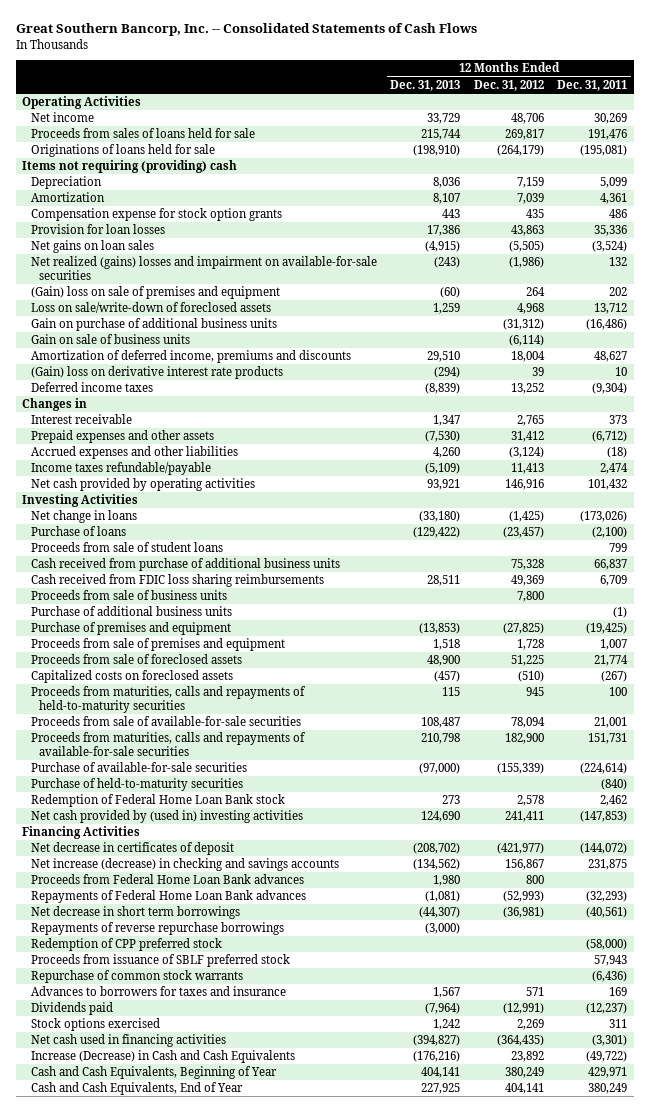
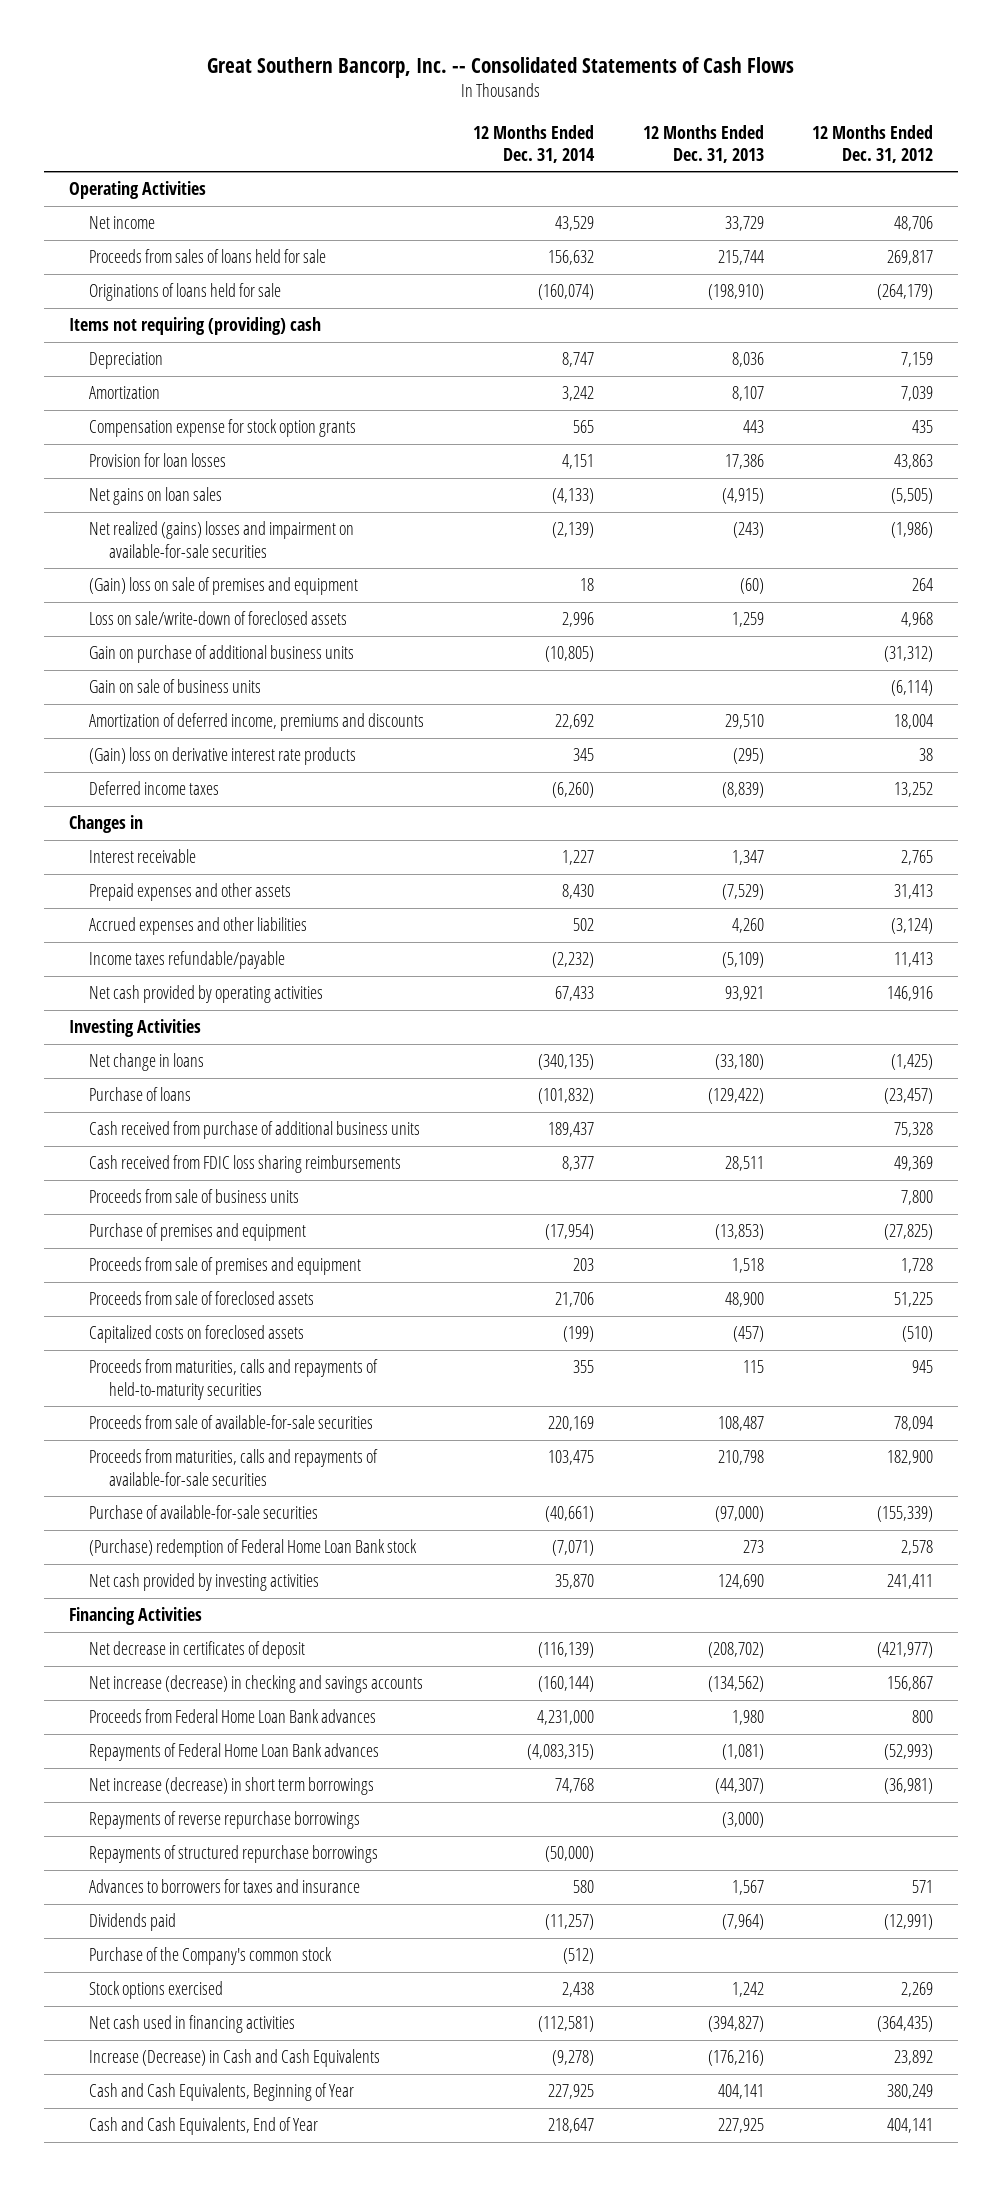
[557,79,628,91] Dec. 31, 2011 -> none
none -> [472,124,595,163] 12 Months Ended Dec. 31, 2014
[434,367,461,379] (294) -> [732,748,764,765] (295)
[531,367,544,377] 39 -> [919,748,934,762] 38
[425,431,461,443] (7,530) -> [721,884,764,901] (7,529)
[510,431,544,443] 31,412 -> [894,884,934,900] 31,413
[30,542,223,553] Proceeds from sale of student loans -> none
[30,606,232,617] Purchase of additional business units -> none
[30,778,243,792] Purchase of held-to-maturity securities -> none
[30,794,285,808] Redemption of Federal Home Loan Bank stock -> [89,1539,418,1558] (Purchase) redemption of Federal Home Loan Bank stock
[30,810,303,824] Net cash provided by (used in) investing activities -> [89,1573,320,1592] Net cash provided by investing activities
[30,906,240,920] Net decrease in short term borrowings -> [89,1777,375,1796] Net increase (decrease) in short term borrowings
[30,938,222,952] Redemption of CPP preferred stock -> none
[30,954,290,968] Proceeds from issuance of SBLF preferred stock -> none
[30,970,243,984] Repurchase of common stock warrants -> none
none -> [89,1845,379,1864] Repayments of structured repurchase borrowings
none -> [89,1947,333,1966] Purchase of the Company's common stock

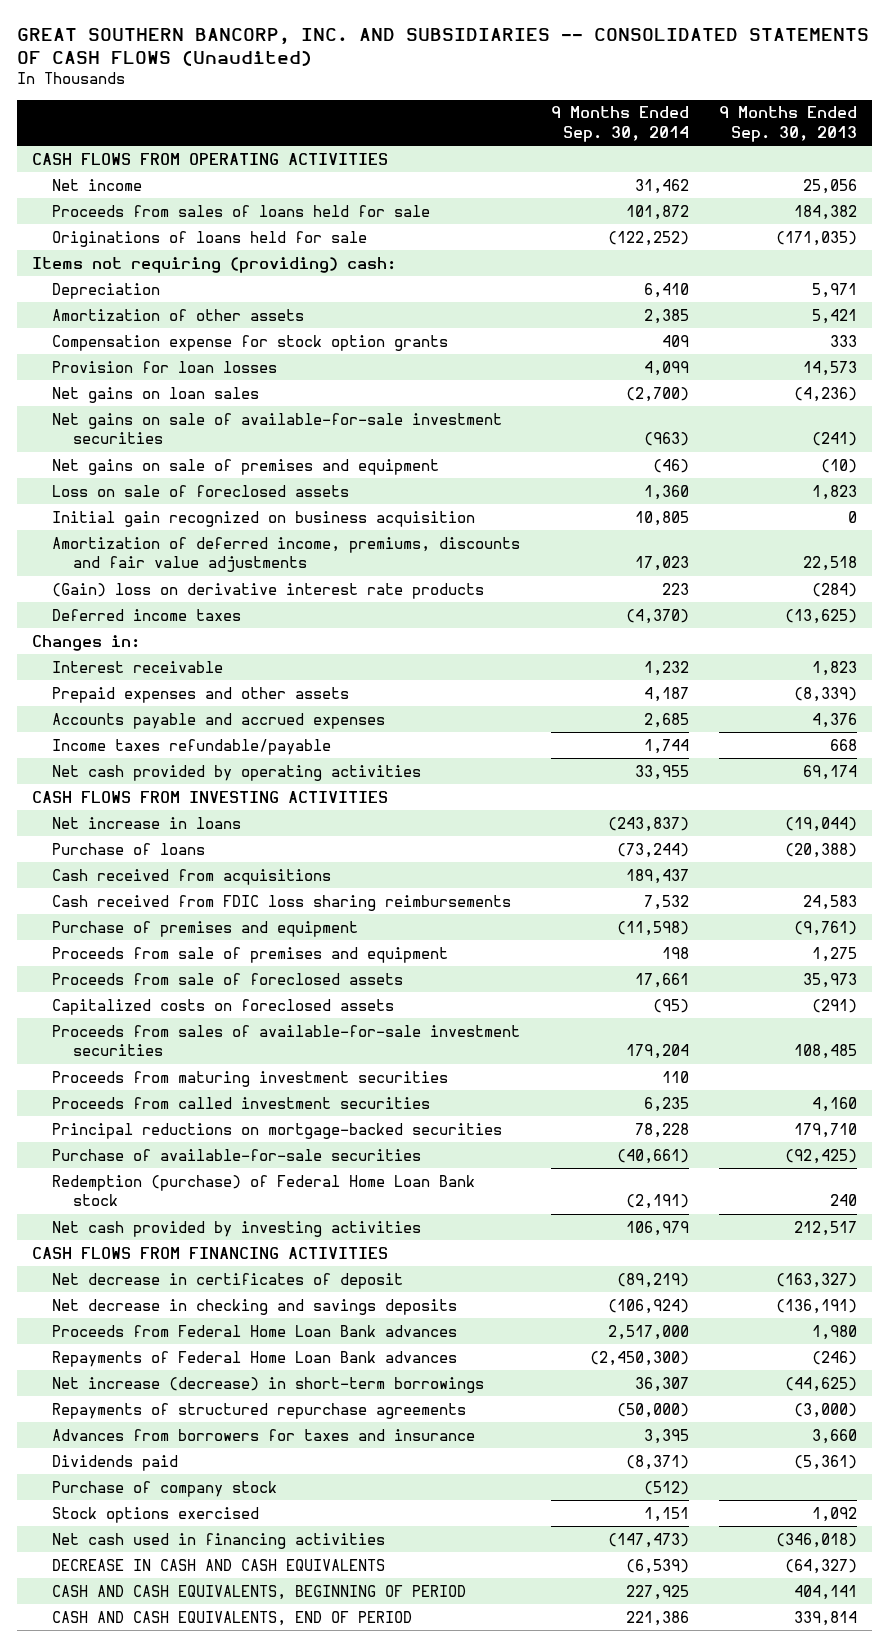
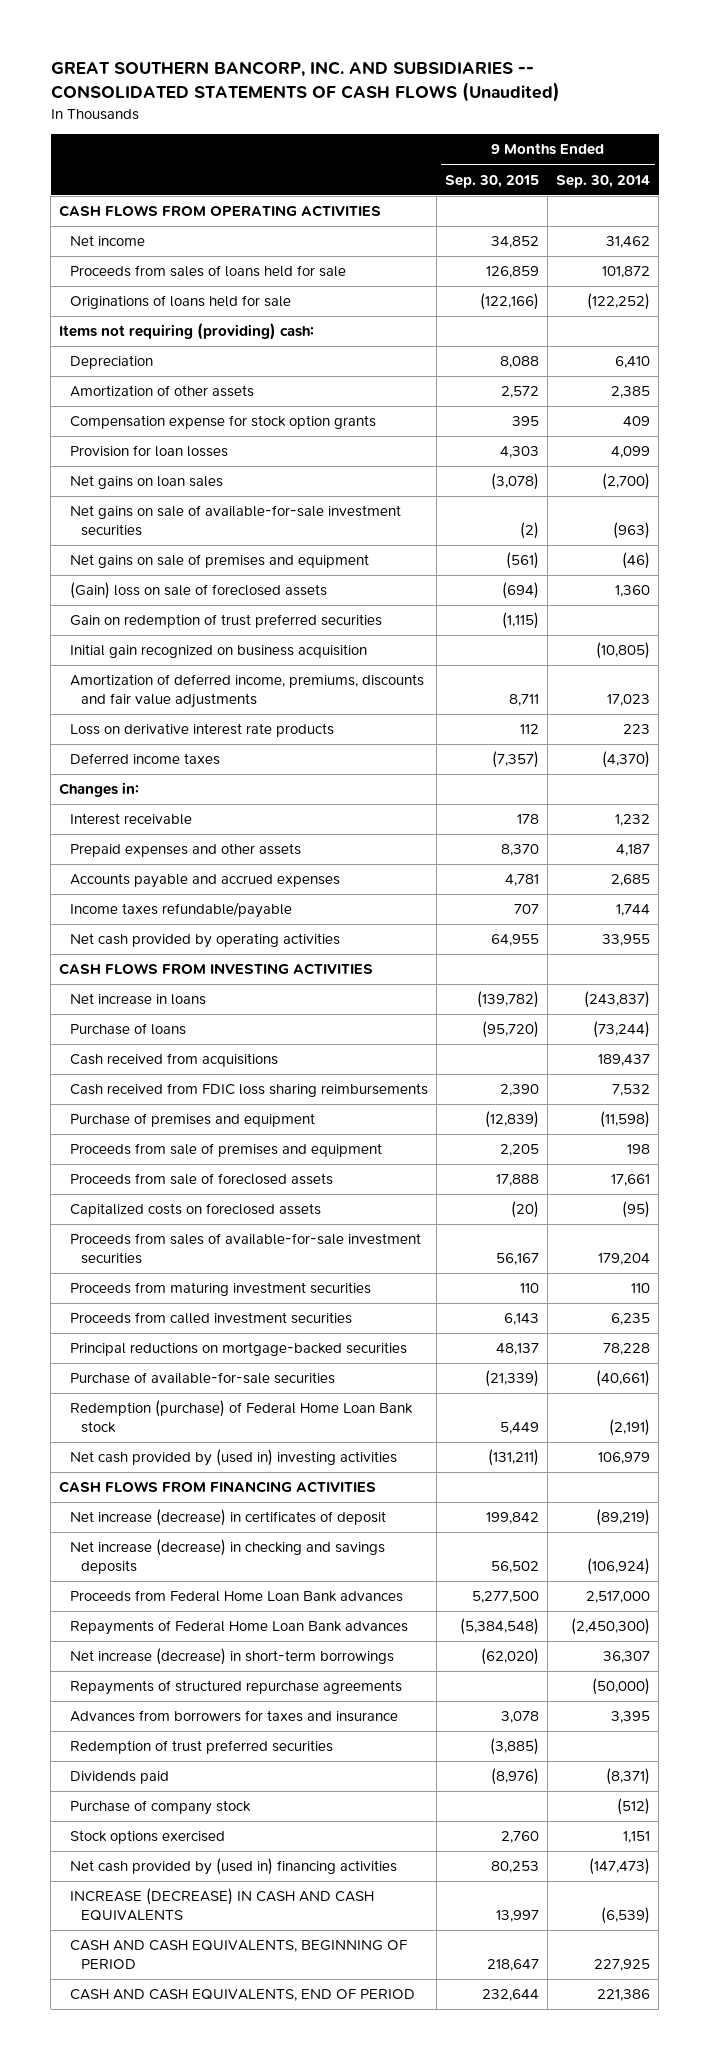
[718,106,857,142] 9 Months Ended Sep. 30, 2013 -> none
none -> [445,174,540,188] Sep. 30, 2015
[52,484,350,497] Loss on sale of foreclosed assets -> [70,582,328,600] (Gain) loss on sale of foreclosed assets
none -> [70,614,383,629] Gain on redemption of trust preferred securities
[634,510,689,526] 10,805 -> [596,642,651,660] (10,805)
[52,582,485,599] (Gain) loss on derivative interest rate products -> [70,723,335,738] Loss on derivative interest rate products
[52,1220,422,1237] Net cash provided by investing activities -> [70,1449,398,1467] Net cash provided by (used in) investing activities
[52,1272,404,1289] Net decrease in certificates of deposit -> [70,1509,387,1527] Net increase (decrease) in certificates of deposit
[52,1298,458,1315] Net decrease in checking and savings deposits -> [70,1539,386,1574] Net increase (decrease) in checking and savings deposits
none -> [70,1740,334,1755] Redemption of trust preferred securities
[52,1532,386,1549] Net cash used in financing activities -> [70,1858,398,1876] Net cash provided by (used in) financing activities
[52,1558,386,1571] DECREASE IN CASH AND CASH EQUIVALENTS -> [70,1888,375,1921] INCREASE (DECREASE) IN CASH AND CASH EQUIVALENTS

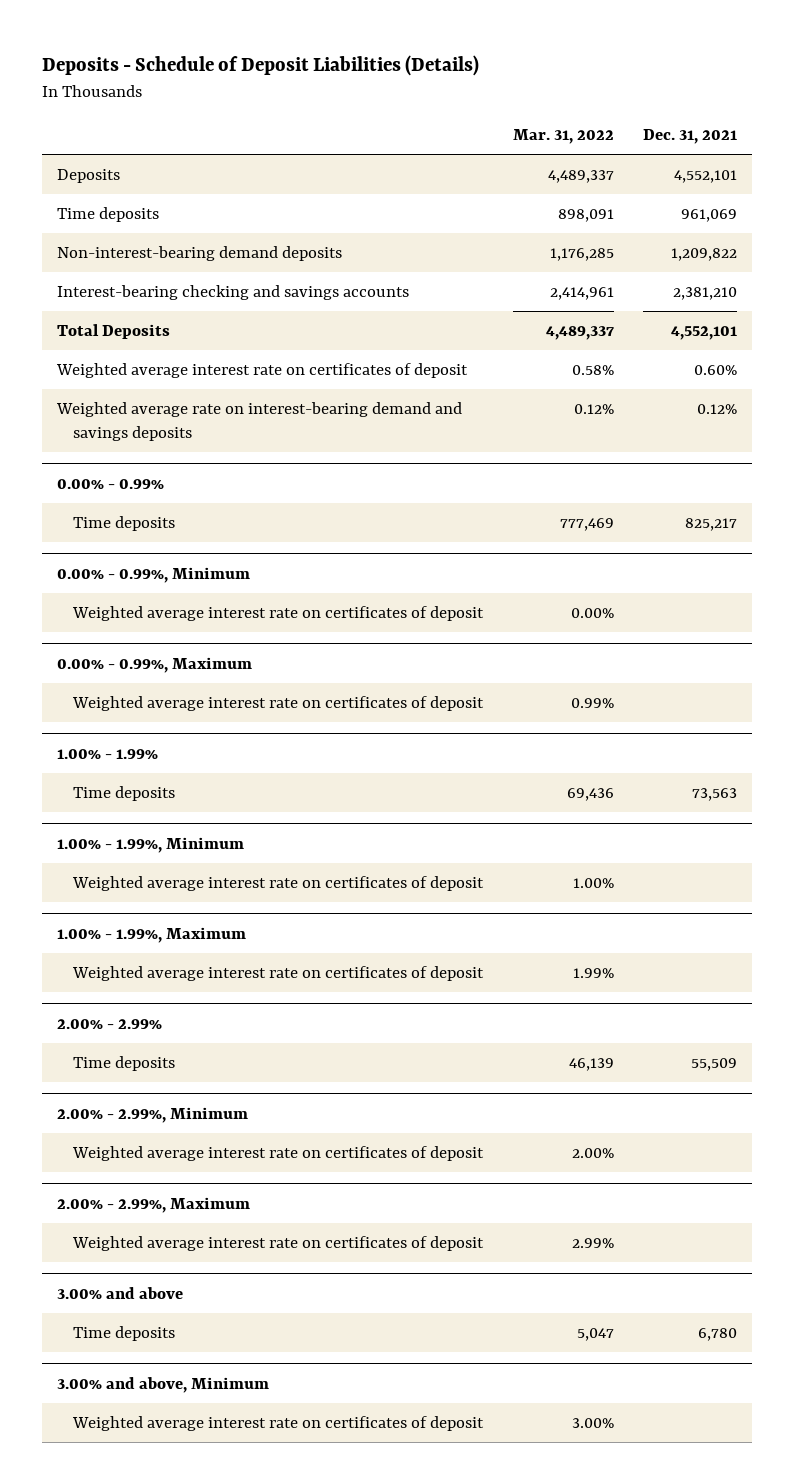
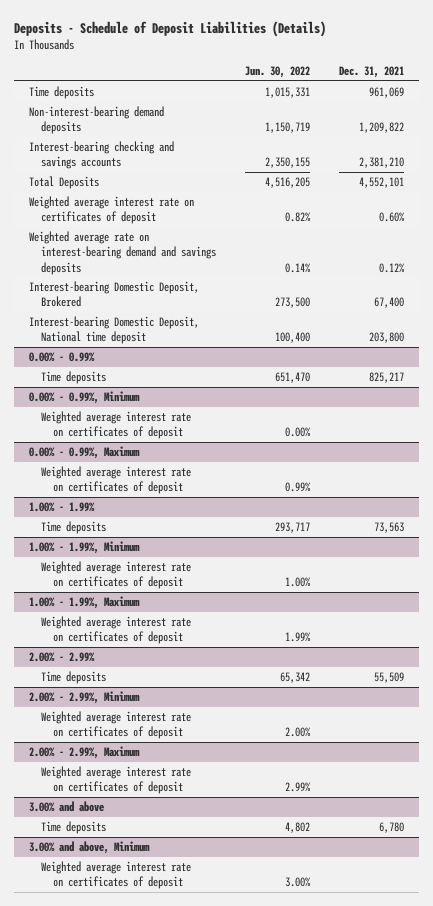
[512,129,614,145] Mar. 31, 2022 -> none
none -> [244,65,310,78] Jun. 30, 2022
[57,168,121,183] Deposits -> none
none -> [28,280,199,308] Interest-bearing Domestic Deposit, Brokered
none -> [28,315,199,345] Interest-bearing Domestic Deposit, National time deposit

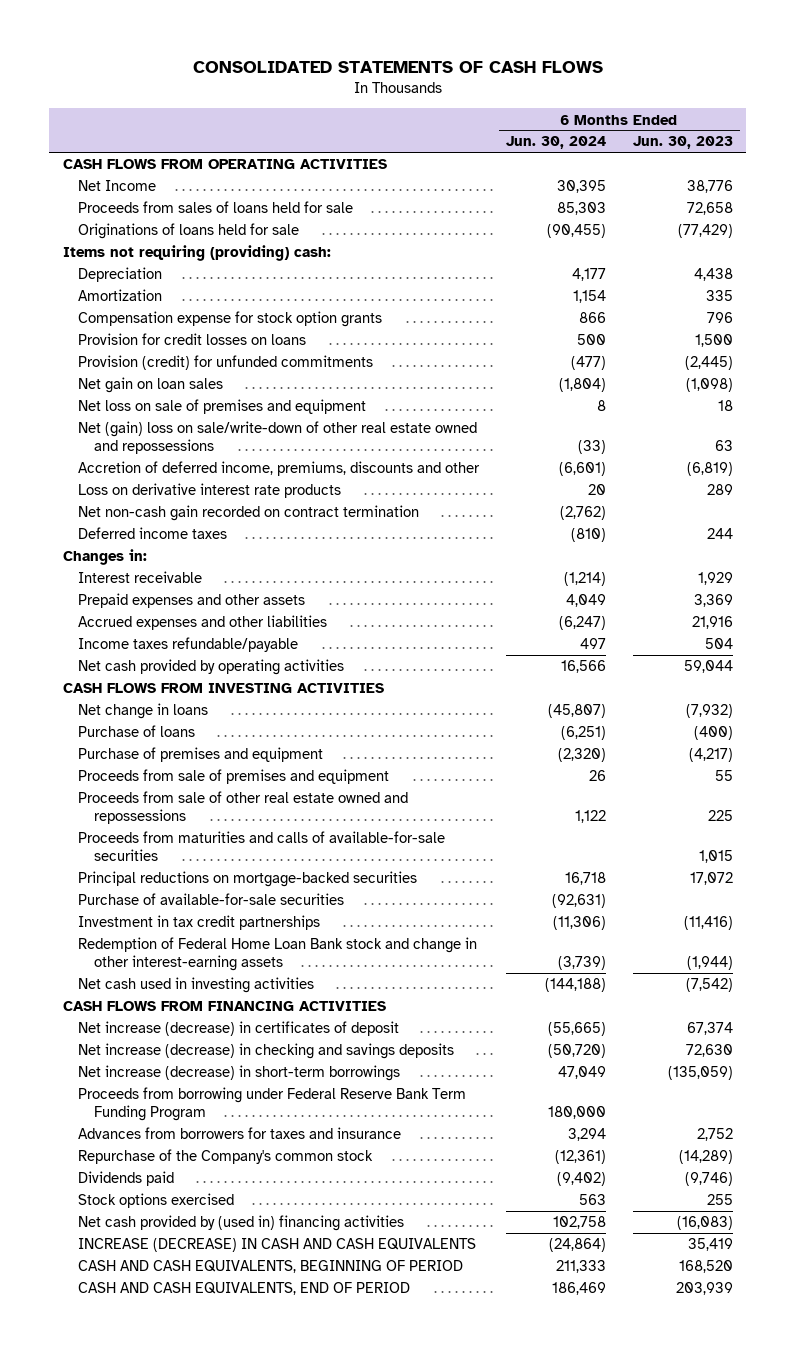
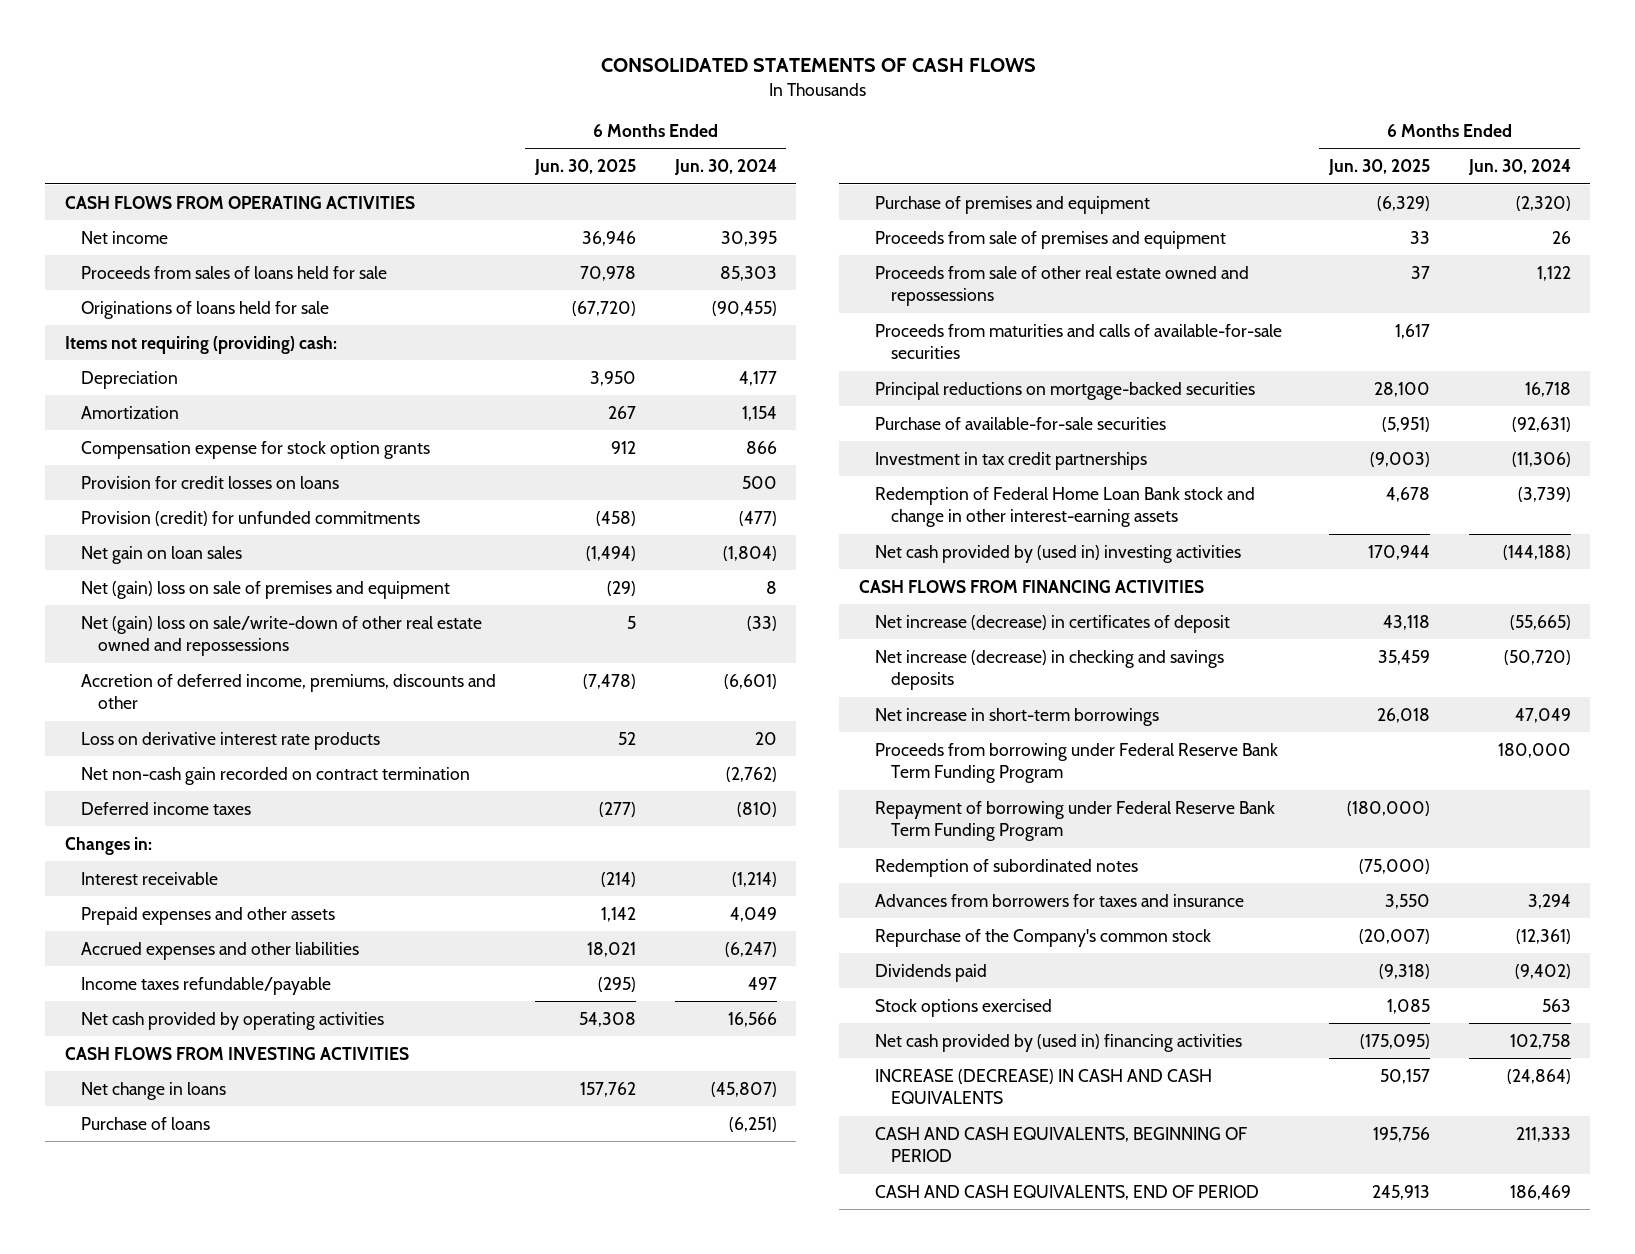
[632,136,733,150] Jun. 30, 2023 -> none
none -> [533,158,636,175] Jun. 30, 2025
[78,180,157,192] Net Income -> [81,230,169,244] Net income
[78,399,367,415] Net loss on sale of premises and equipment -> [81,580,451,599] Net (gain) loss on sale of premises and equipment
[78,977,315,994] Net cash used in investing activities -> [875,544,1242,563] Net cash provided by (used in) investing activities
[78,1065,401,1082] Net increase (decrease) in short-term borrowings -> [875,707,1160,726] Net increase in short-term borrowings
none -> [875,800,1276,842] Repayment of borrowing under Federal Reserve Bank Term Funding Program
none -> [875,858,1139,877] Redemption of subordinated notes

